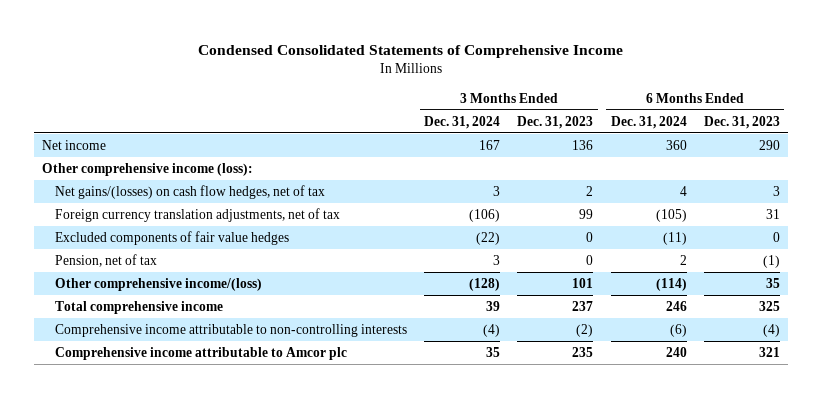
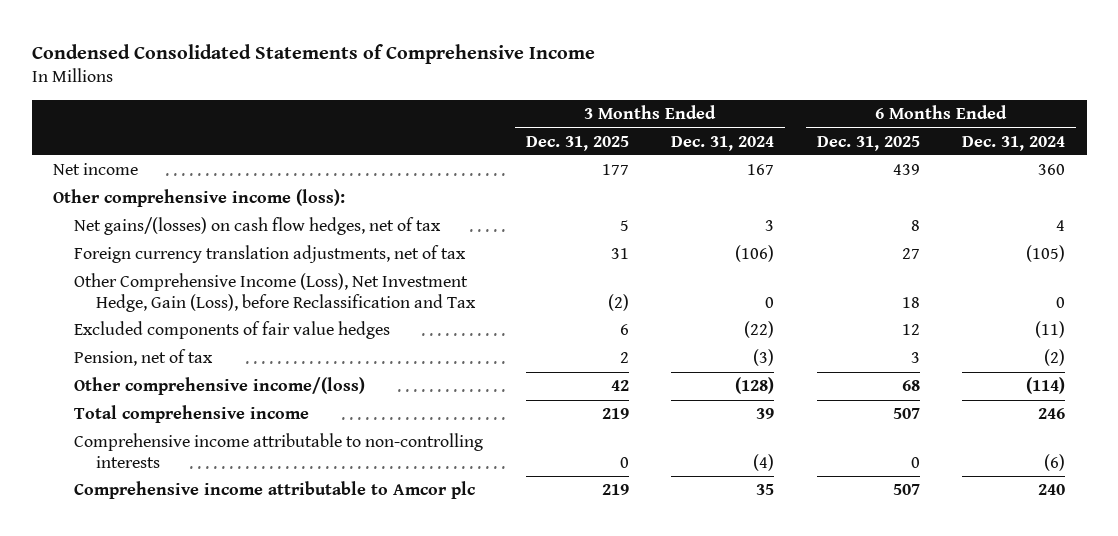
[517,115,594,129] Dec. 31, 2023 -> none
[703,115,780,129] Dec. 31, 2023 -> none
none -> [525,135,629,151] Dec. 31, 2025
none -> [816,135,920,151] Dec. 31, 2025
none -> [74,273,476,312] Other Comprehensive Income (Loss), Net Investment Hedge, Gain (Loss), before Reclassification and Tax
[493,254,501,265] 3 -> [753,349,775,367] (3)
[679,254,687,265] 2 -> [1044,349,1066,367] (2)

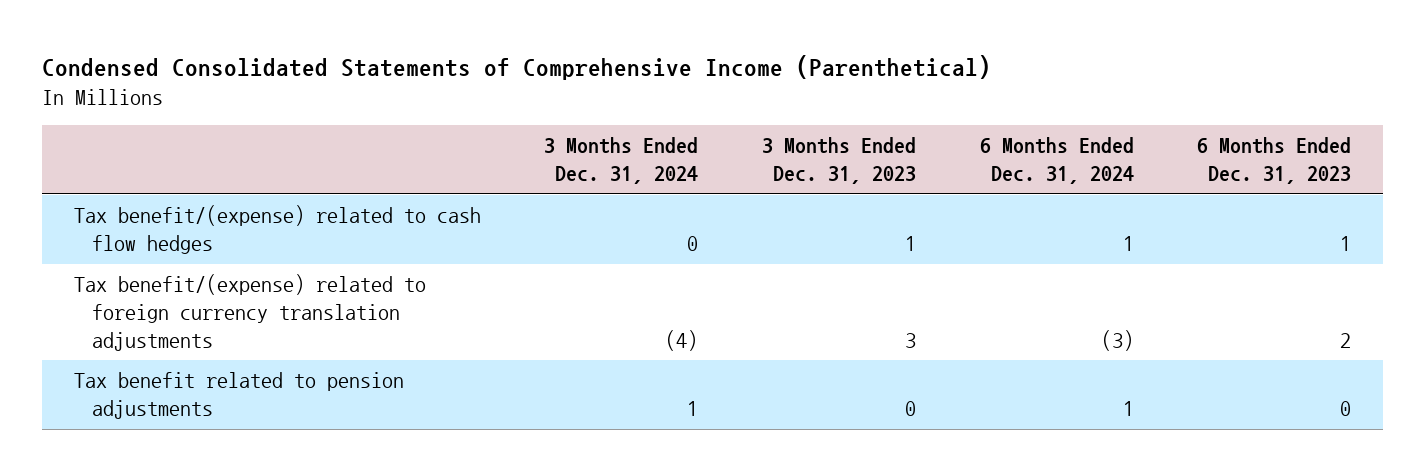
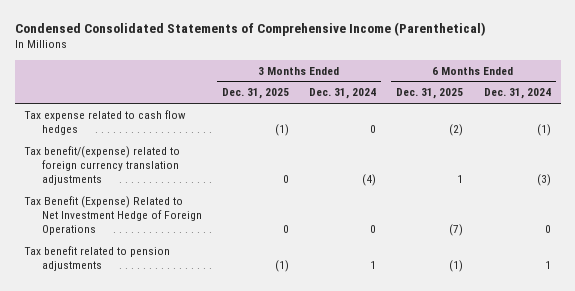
[762,137,917,184] 3 Months Ended Dec. 31, 2023 -> none
[1197,137,1352,184] 6 Months Ended Dec. 31, 2023 -> none
none -> [222,88,290,100] Dec. 31, 2025
none -> [396,88,464,100] Dec. 31, 2025
[73,205,481,255] Tax benefit/(expense) related to cash flow hedges -> [23,109,186,136] Tax expense related to cash flow hedges
[1122,236,1134,252] 1 -> [536,124,551,137] (1)
none -> [23,195,203,236] Tax Benefit (Expense) Related to Net Investment Hedge of Foreign Operations

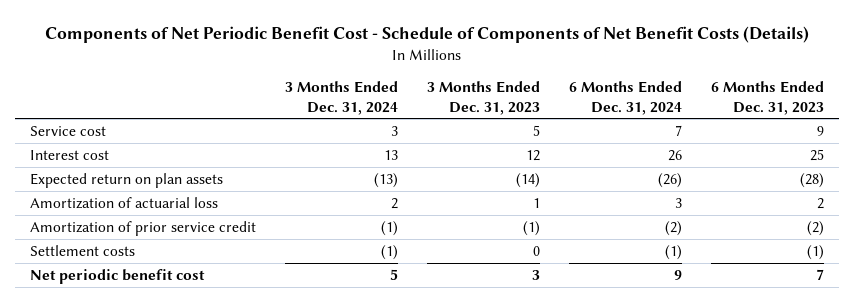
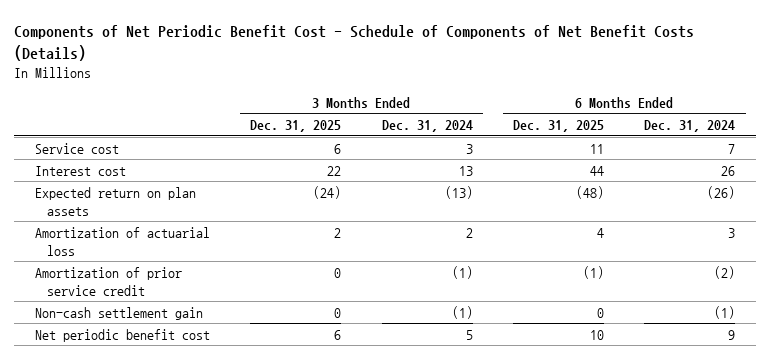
[427,80,541,115] 3 Months Ended Dec. 31, 2023 -> none
[711,80,825,115] 6 Months Ended Dec. 31, 2023 -> none
none -> [250,120,342,133] Dec. 31, 2025
none -> [512,120,604,133] Dec. 31, 2025
[29,244,135,256] Settlement costs -> [34,306,203,320] Non-cash settlement gain

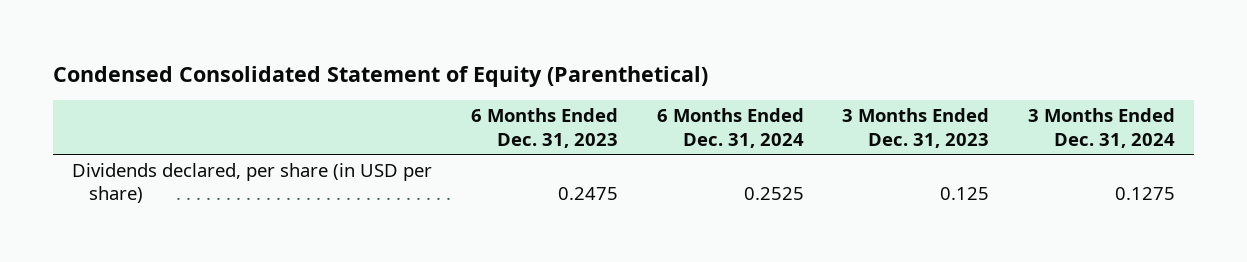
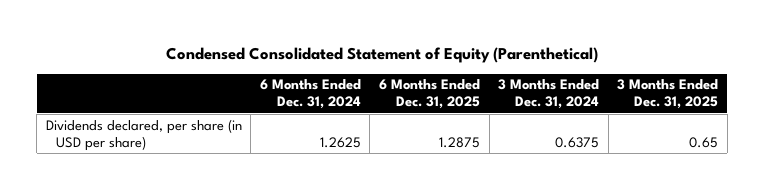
[470,108,618,148] 6 Months Ended Dec. 31, 2023 -> none
[842,108,990,148] 3 Months Ended Dec. 31, 2023 -> none
none -> [379,79,481,110] 6 Months Ended Dec. 31, 2025
none -> [617,79,719,110] 3 Months Ended Dec. 31, 2025
[743,187,804,201] 0.2525 -> [319,136,361,148] 1.2625
[1115,187,1176,201] 0.1275 -> [555,136,600,148] 0.6375

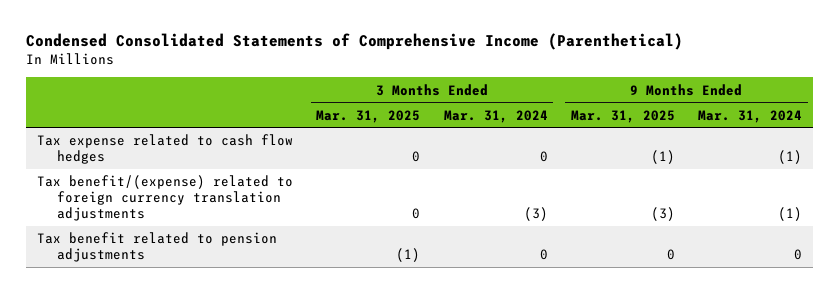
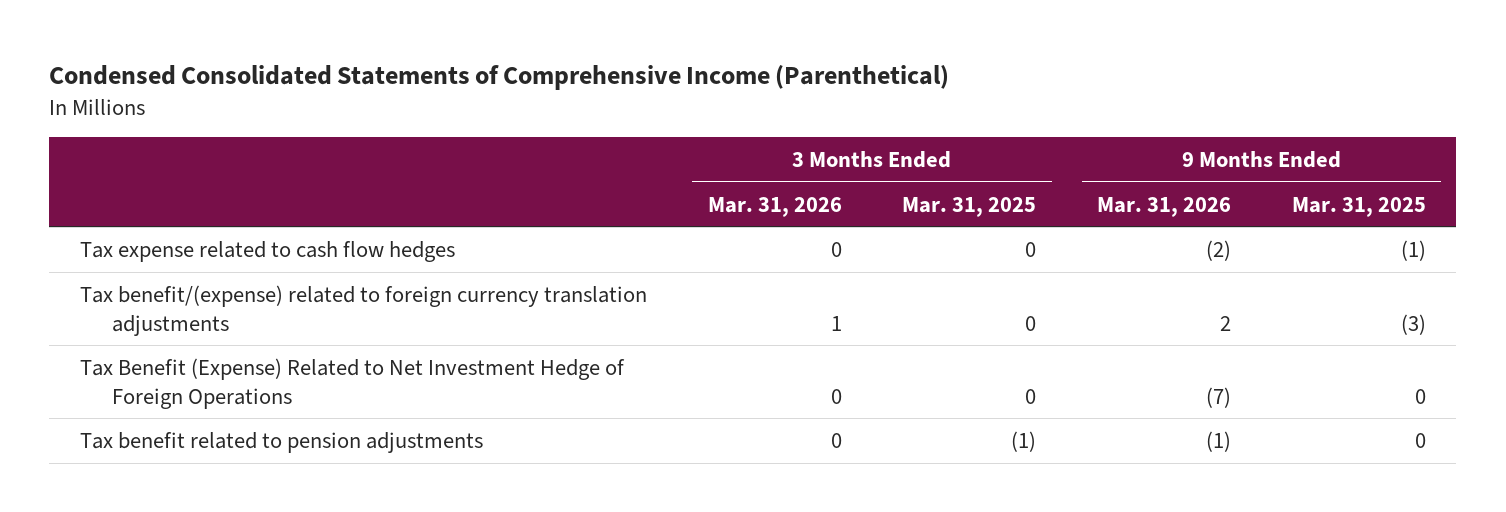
[443,109,548,123] Mar. 31, 2024 -> none
[697,109,802,123] Mar. 31, 2024 -> none
none -> [707,196,842,217] Mar. 31, 2026
none -> [1097,196,1232,217] Mar. 31, 2026
none -> [79,357,625,409] Tax Benefit (Expense) Related to Net Investment Hedge of Foreign Operations

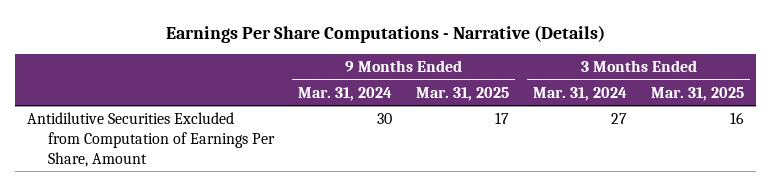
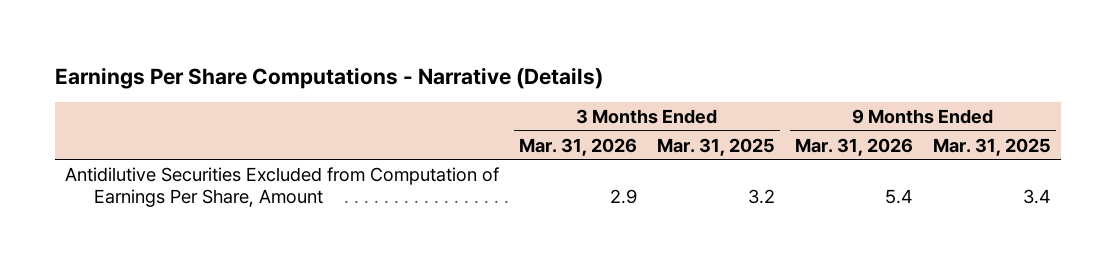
[298,86,393,101] Mar. 31, 2024 -> none
[533,86,628,101] Mar. 31, 2024 -> none
none -> [519,137,638,156] Mar. 31, 2026
none -> [794,137,913,156] Mar. 31, 2026
[495,111,510,124] 17 -> [1022,189,1051,205] 3.4
[730,111,745,124] 16 -> [748,189,776,205] 3.2

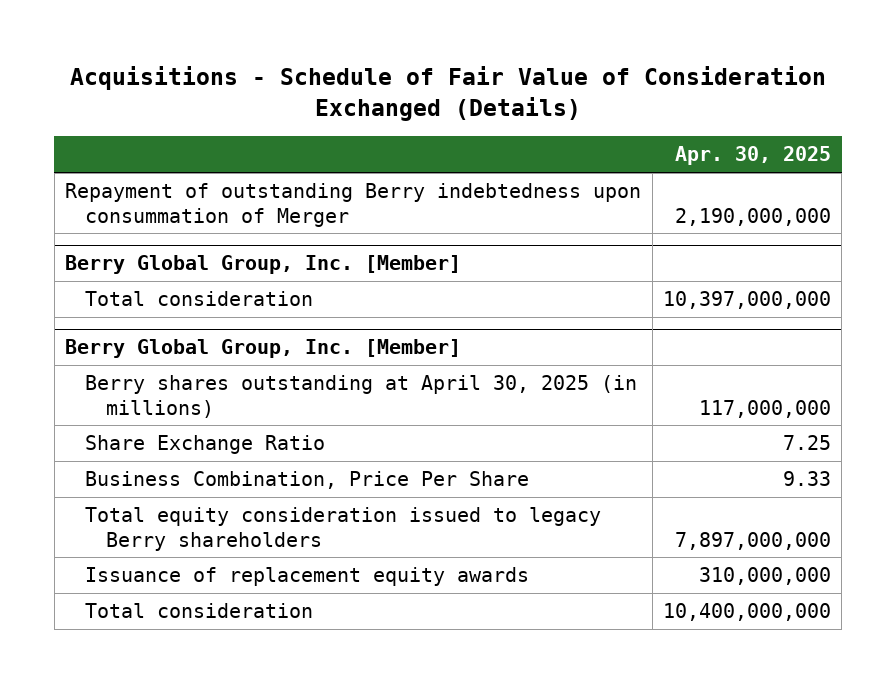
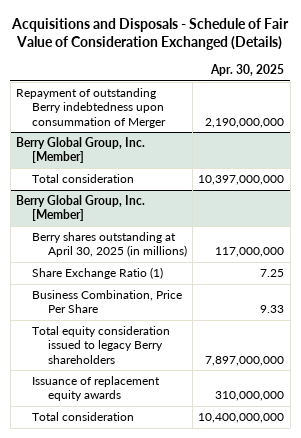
[70,66,827,122] Acquisitions - Schedule of Fair Value of Consideration Exchanged (Details) -> [11,17,290,51] Acquisitions and Disposals - Schedule of Fair Value of Consideration Exchanged (Details)
[85,435,326,455] Share Exchange Ratio -> [31,267,163,280] Share Exchange Ratio (1)

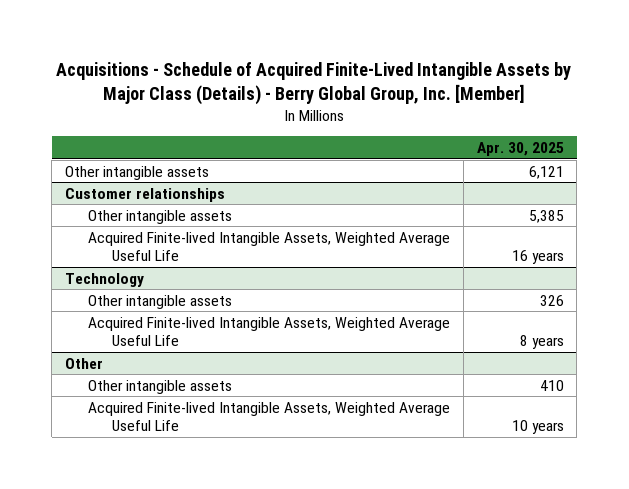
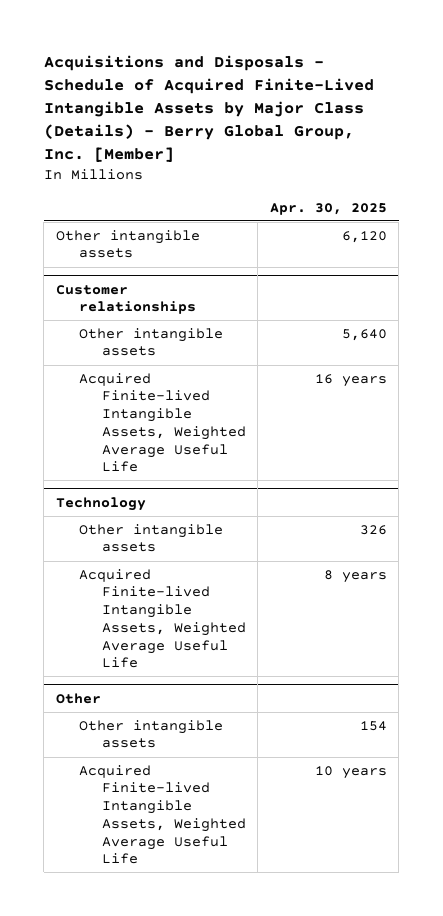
[56,61,572,105] Acquisitions - Schedule of Acquired Finite-Lived Intangible Assets by Major Class (Details) - Berry Global Group, Inc. [Member] -> [43,54,374,163] Acquisitions and Disposals - Schedule of Acquired Finite-Lived Intangible Assets by Major Class (Details) - Berry Global Group, Inc. [Member]
[528,165,564,179] 6,121 -> [341,230,387,243] 6,120
[528,209,564,223] 5,385 -> [341,328,387,341] 5,640
[539,379,564,391] 410 -> [359,720,387,731] 154

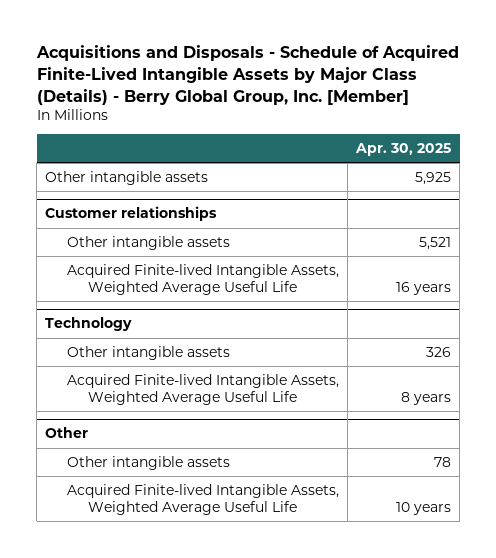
[341,230,387,243] 6,120 -> [415,171,452,185] 5,925
[341,328,387,341] 5,640 -> [419,236,452,250] 5,521
[359,720,387,731] 154 -> [434,456,452,467] 78

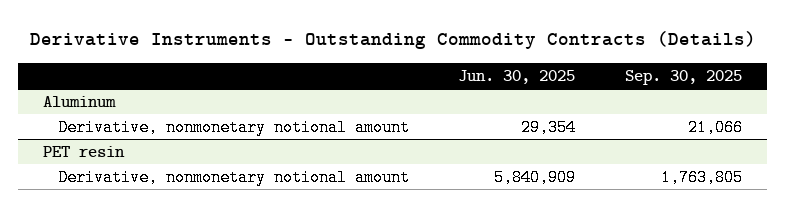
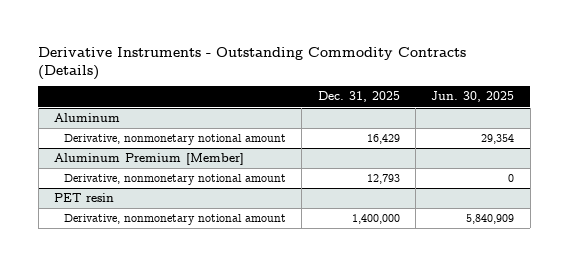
[624,69,742,85] Sep. 30, 2025 -> none
none -> [317,91,400,103] Dec. 31, 2025
none -> [54,153,245,166] Aluminum Premium [Member]
none -> [64,174,287,186] Derivative, nonmonetary notional amount

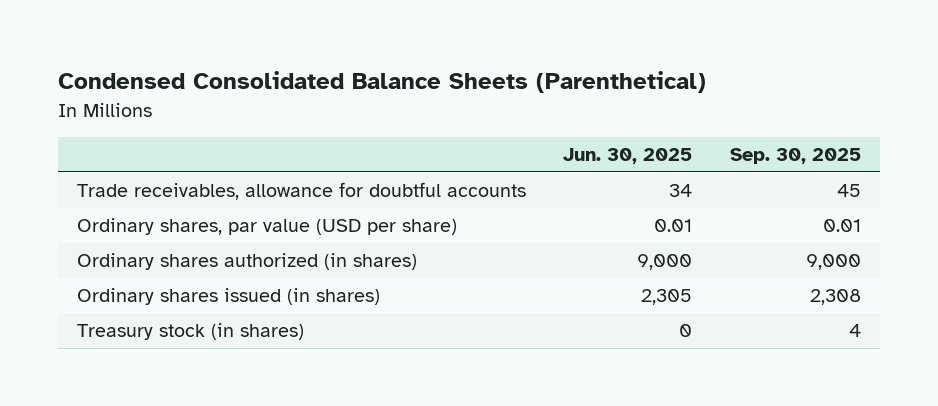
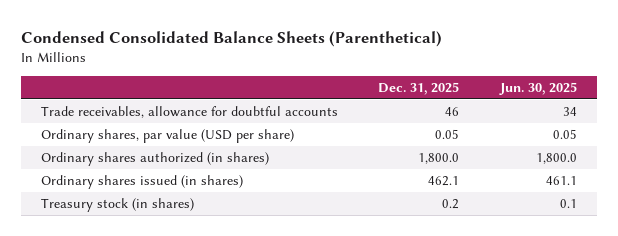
[729,148,861,165] Sep. 30, 2025 -> none
none -> [378,81,460,95] Dec. 31, 2025
[654,219,693,233] 0.01 -> [552,128,577,139] 0.05
[637,254,693,271] 9,000 -> [535,152,577,164] 1,800.0
[641,289,693,306] 2,305 -> [545,175,577,185] 461.1
[679,324,693,338] 0 -> [559,198,577,208] 0.1

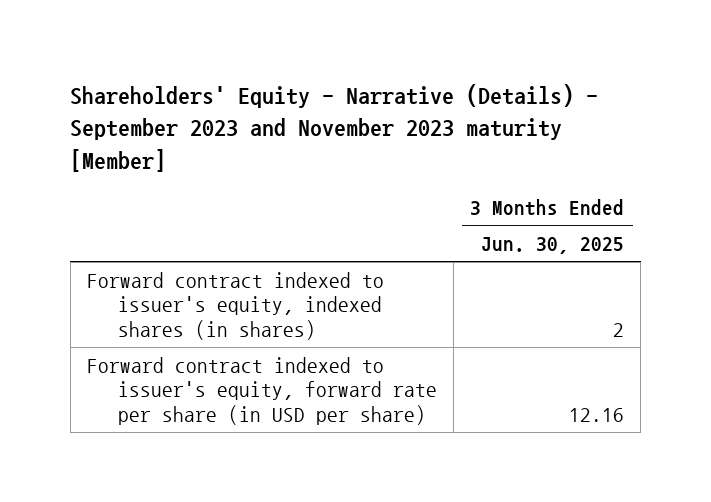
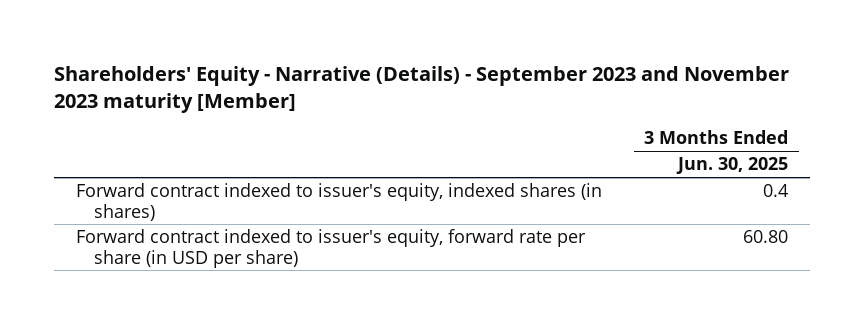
[613,322,625,337] 2 -> [763,184,789,198] 0.4
[569,407,625,422] 12.16 -> [743,230,789,244] 60.80

